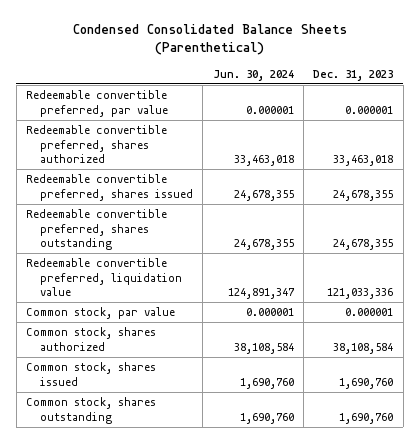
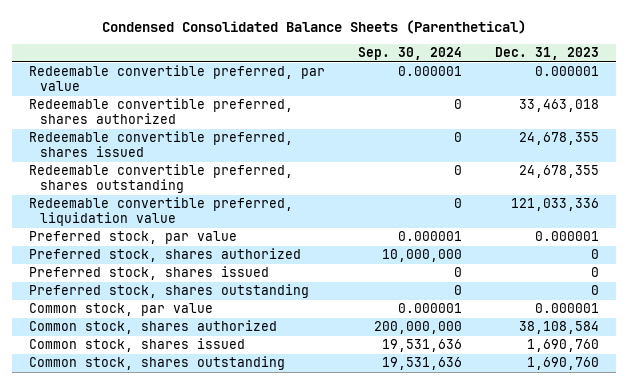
[212,69,294,81] Jun. 30, 2024 -> none
none -> [358,47,463,61] Sep. 30, 2024
none -> [28,231,237,245] Preferred stock, par value
none -> [28,248,301,263] Preferred stock, shares authorized
none -> [28,266,269,281] Preferred stock, shares issued
none -> [28,284,309,299] Preferred stock, shares outstanding

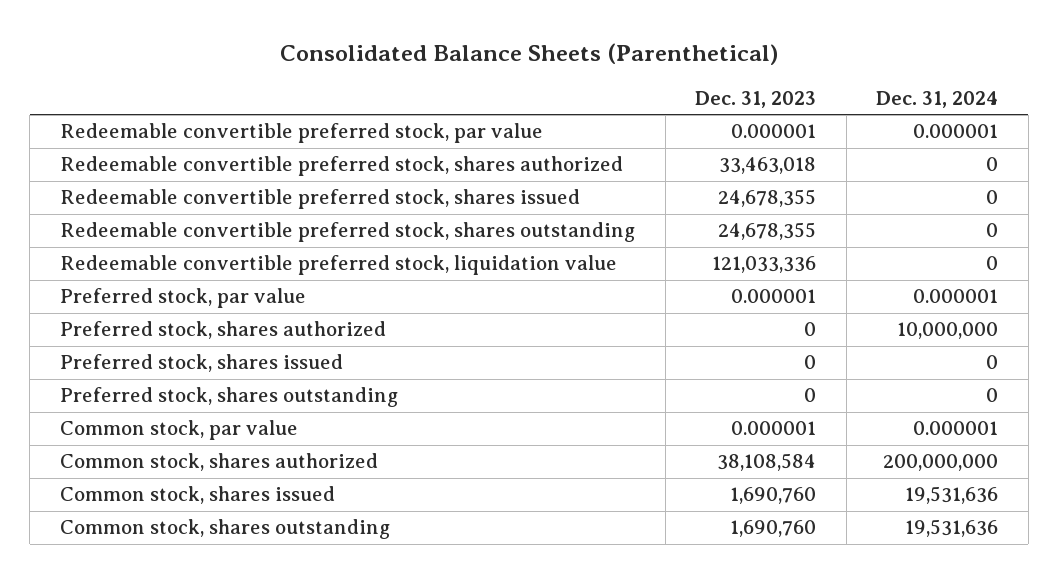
[102,19,527,34] Condensed Consolidated Balance Sheets (Parenthetical) -> [280,43,779,66] Consolidated Balance Sheets (Parenthetical)
[358,47,463,61] Sep. 30, 2024 -> none
none -> [876,91,999,109] Dec. 31, 2024
[28,65,325,92] Redeemable convertible preferred, par value -> [60,123,544,144] Redeemable convertible preferred stock, par value
[28,98,293,125] Redeemable convertible preferred, shares authorized -> [60,156,624,177] Redeemable convertible preferred stock, shares authorized
[28,131,293,158] Redeemable convertible preferred, shares issued -> [60,189,581,210] Redeemable convertible preferred stock, shares issued
[28,164,293,194] Redeemable convertible preferred, shares outstanding -> [60,222,636,243] Redeemable convertible preferred stock, shares outstanding
[28,197,293,227] Redeemable convertible preferred, liquidation value -> [60,255,618,276] Redeemable convertible preferred stock, liquidation value

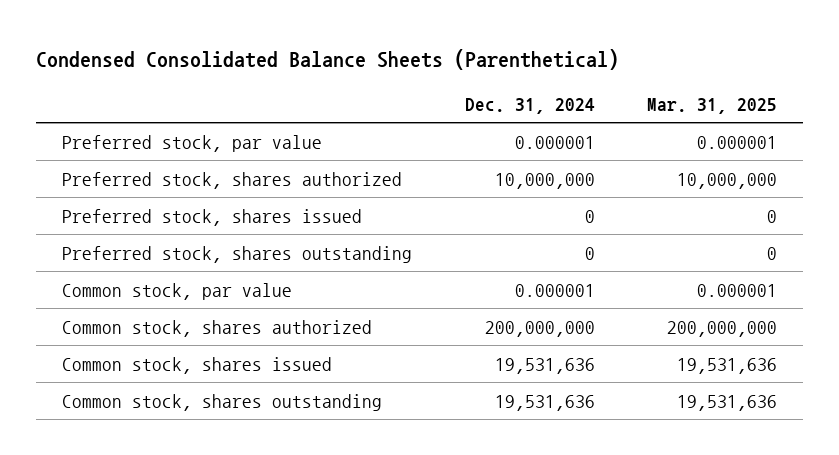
[280,43,779,66] Consolidated Balance Sheets (Parenthetical) -> [36,49,620,71] Condensed Consolidated Balance Sheets (Parenthetical)
[695,91,817,109] Dec. 31, 2023 -> none
none -> [646,97,777,114] Mar. 31, 2025
[60,123,544,144] Redeemable convertible preferred stock, par value -> none
[60,156,624,177] Redeemable convertible preferred stock, shares authorized -> none
[60,189,581,210] Redeemable convertible preferred stock, shares issued -> none
[60,222,636,243] Redeemable convertible preferred stock, shares outstanding -> none
[60,255,618,276] Redeemable convertible preferred stock, liquidation value -> none

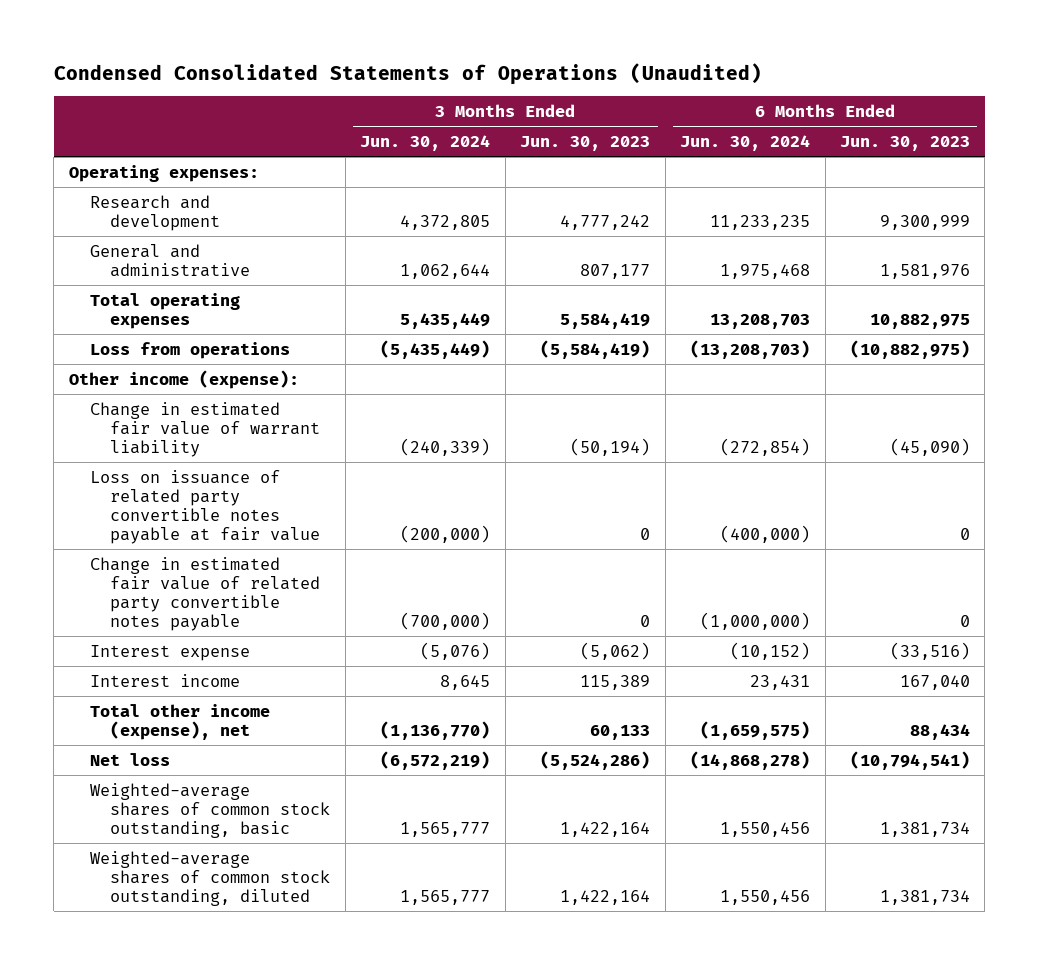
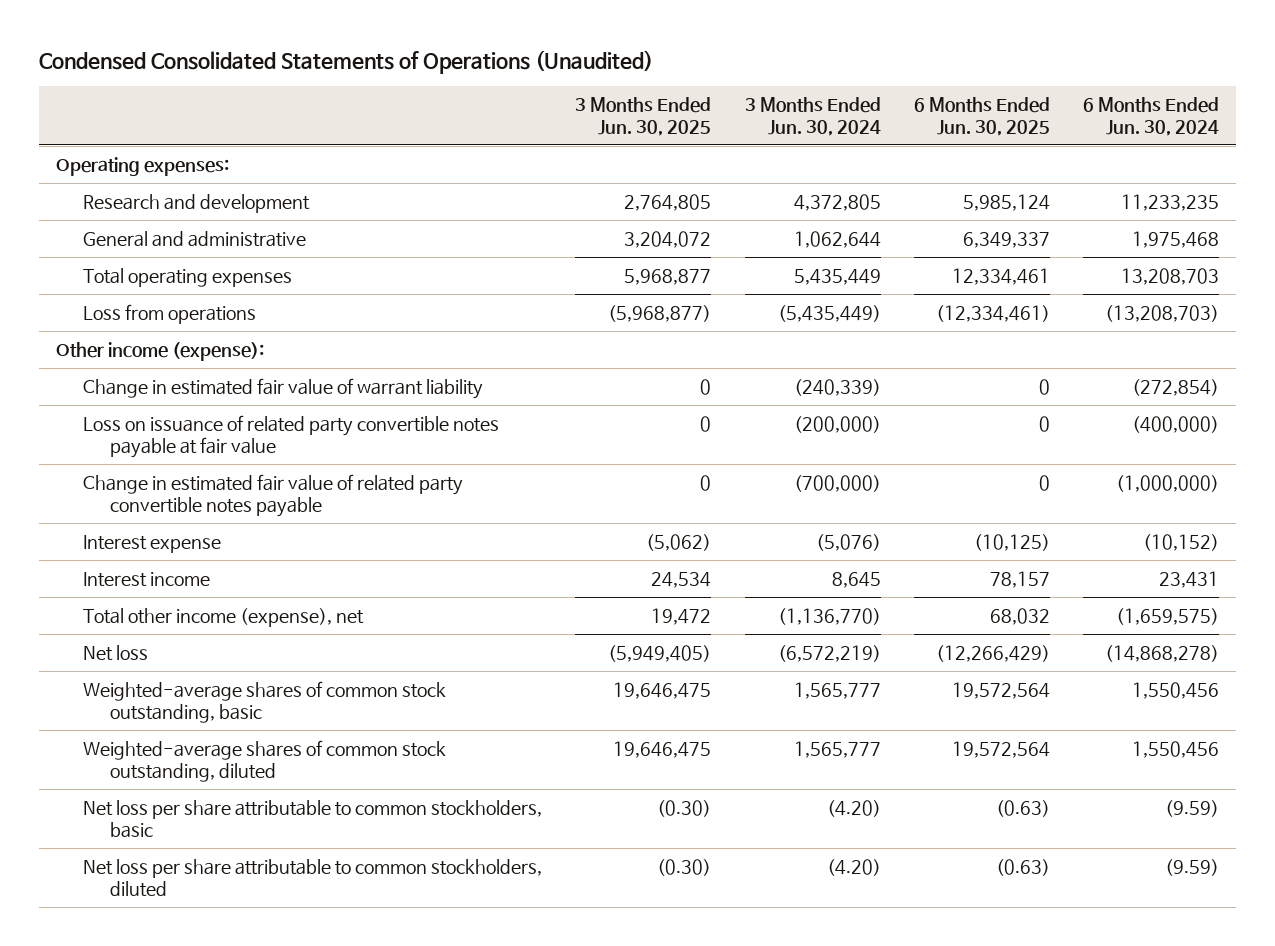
[520,136,651,152] Jun. 30, 2023 -> none
[839,136,970,152] Jun. 30, 2023 -> none
none -> [575,96,712,136] 3 Months Ended Jun. 30, 2025
none -> [913,96,1050,136] 6 Months Ended Jun. 30, 2025
none -> [82,799,542,838] Net loss per share attributable to common stockholders, basic
none -> [82,858,542,897] Net loss per share attributable to common stockholders, diluted

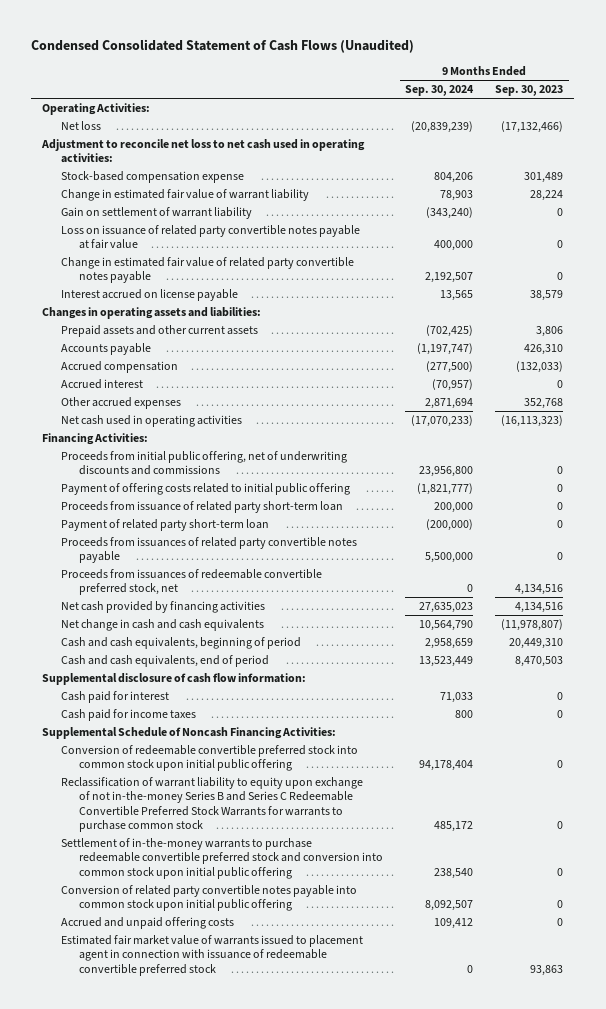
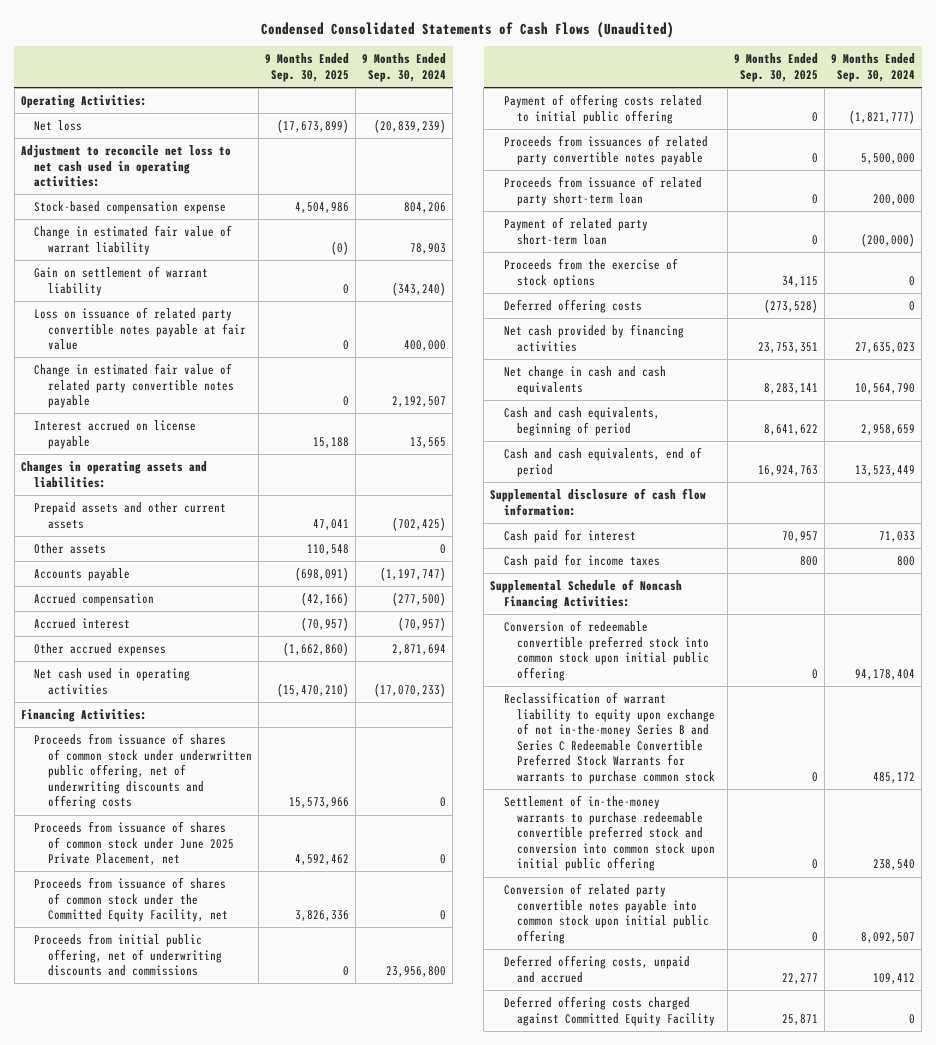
[31,39,415,54] Condensed Consolidated Statement of Cash Flows (Unaudited) -> [261,21,675,38] Condensed Consolidated Statements of Cash Flows (Unaudited)
[495,85,564,97] Sep. 30, 2023 -> none
none -> [264,53,349,82] 9 Months Ended Sep. 30, 2025
none -> [34,543,107,555] Other assets
none -> [34,733,252,810] Proceeds from issuance of shares of common stock under underwritten public offering, net of underwriting discounts and offering costs
none -> [34,821,234,866] Proceeds from issuance of shares of common stock under June 2025 Private Placement, net
none -> [34,877,228,923] Proceeds from issuance of shares of common stock under the Committed Equity Facility, net
[60,536,357,564] Proceeds from issuances of related party convertible notes payable -> [503,135,708,165] Proceeds from issuances of related party convertible notes payable
[60,568,322,596] Proceeds from issuances of redeemable convertible preferred stock, net -> none
none -> [503,258,678,288] Proceeds from the exercise of stock options
none -> [503,299,642,314] Deferred offering costs
[60,934,363,976] Estimated fair market value of warrants issued to placement agent in connection with issuance of redeemable convertible preferred stock -> none
[60,916,234,929] Accrued and unpaid offering costs -> [503,955,690,983] Deferred offering costs, unpaid and accrued
none -> [503,996,716,1026] Deferred offering costs charged against Committed Equity Facility

